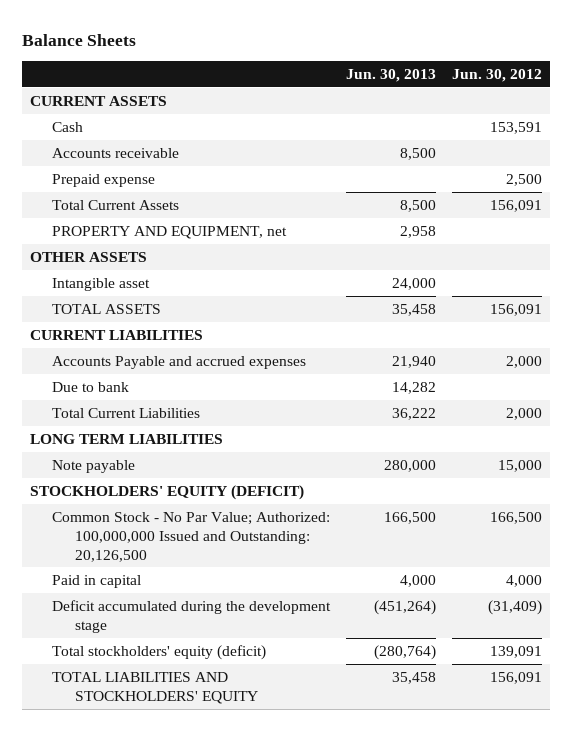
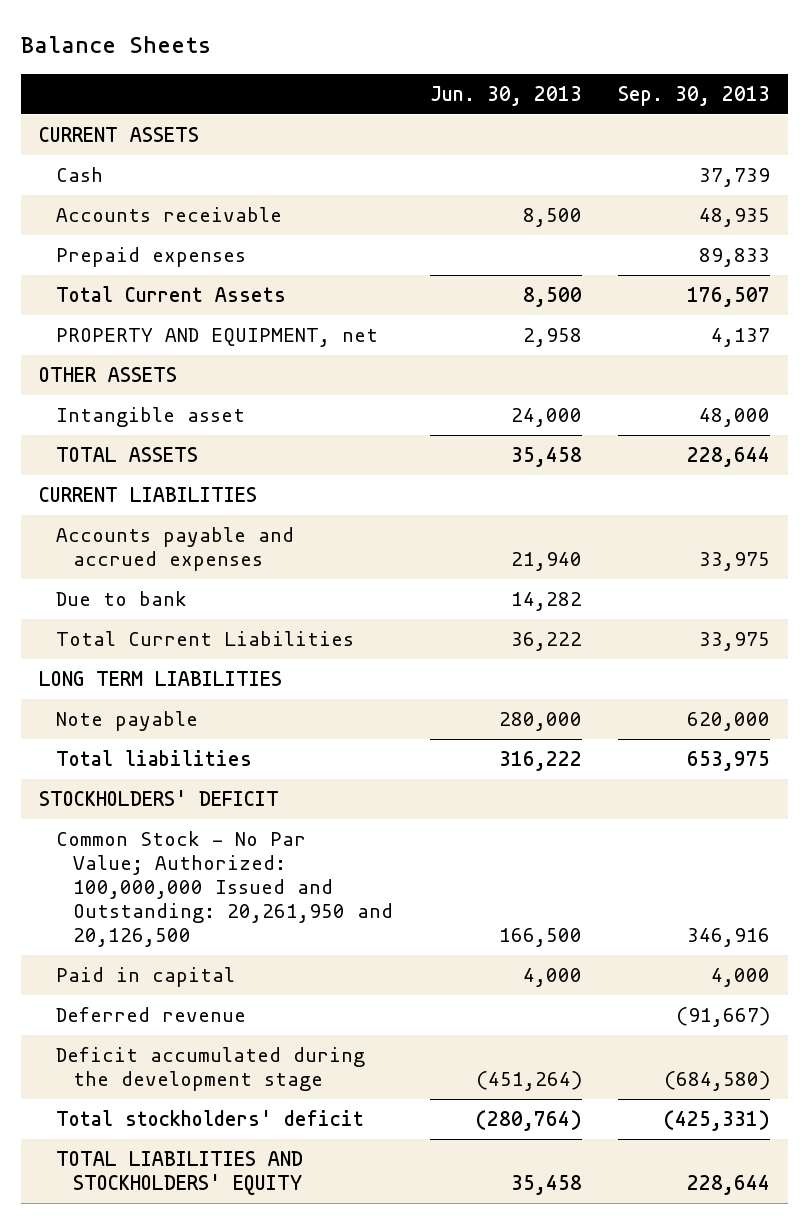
[452,68,543,82] Jun. 30, 2012 -> none
none -> [618,85,771,106] Sep. 30, 2013
[52,173,156,187] Prepaid expense -> none
none -> [56,247,247,268] Prepaid expenses
[52,355,307,369] Accounts Payable and accrued expenses -> [56,527,295,572] Accounts payable and accrued expenses
none -> [56,750,253,767] Total liabilities
[29,484,304,500] STOCKHOLDERS' EQUITY (DEFICIT) -> [39,790,280,807] STOCKHOLDERS' DEFICIT
[52,511,331,562] Common Stock - No Par Value; Authorized: 100,000,000 Issued and Outstanding: 20,126,500 -> [56,831,394,947] Common Stock - No Par Value; Authorized: 100,000,000 Issued and Outstanding: 20,261,950 and 20,126,500
none -> [56,1007,247,1023] Deferred revenue
[52,644,267,660] Total stockholders' equity (deficit) -> [56,1110,365,1127] Total stockholders' deficit

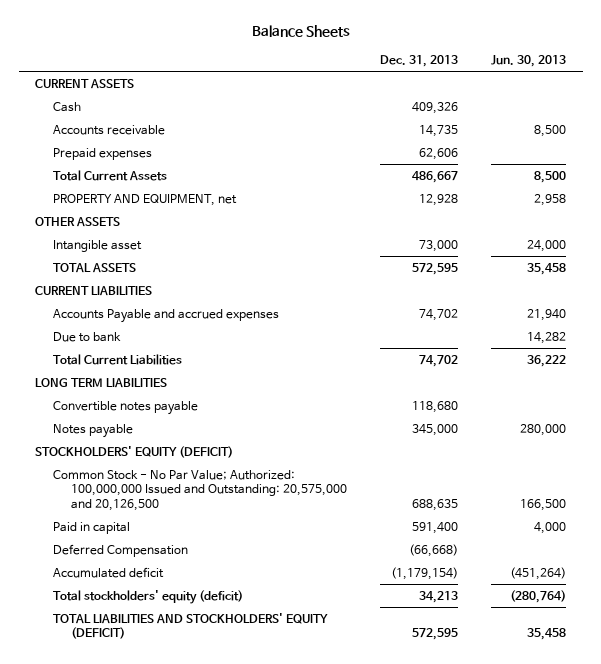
[618,85,771,106] Sep. 30, 2013 -> none
none -> [379,54,458,67] Dec. 31, 2013
[56,527,295,572] Accounts payable and accrued expenses -> [52,308,279,323] Accounts Payable and accrued expenses
[56,750,253,767] Total liabilities -> none
none -> [52,400,198,415] Convertible notes payable
[56,711,199,732] Note payable -> [52,423,133,438] Notes payable
[39,790,280,807] STOCKHOLDERS' DEFICIT -> [35,445,234,458] STOCKHOLDERS' EQUITY (DEFICIT)
[56,831,394,947] Common Stock - No Par Value; Authorized: 100,000,000 Issued and Outstanding: 20,261,950 and 20,126,500 -> [52,469,347,512] Common Stock - No Par Value; Authorized: 100,000,000 Issued and Outstanding: 20,575,000 and 20,126,500
[56,1007,247,1023] Deferred revenue -> none
none -> [52,543,188,557] Deferred Compensation
[56,1047,366,1092] Deficit accumulated during the development stage -> [52,566,164,578] Accumulated deficit
[56,1110,365,1127] Total stockholders' deficit -> [52,589,243,604] Total stockholders' equity (deficit)
[56,1151,304,1196] TOTAL LIABILITIES AND STOCKHOLDERS' EQUITY -> [52,612,328,640] TOTAL LIABILITIES AND STOCKHOLDERS' EQUITY (DEFICIT)

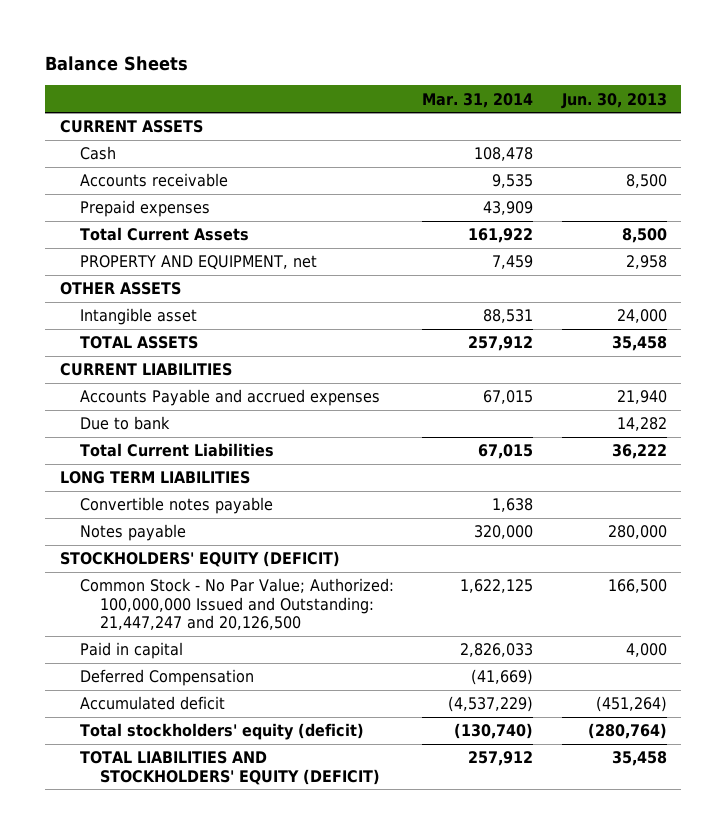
[379,54,458,67] Dec. 31, 2013 -> none
none -> [422,92,534,108] Mar. 31, 2014
[52,469,347,512] Common Stock - No Par Value; Authorized: 100,000,000 Issued and Outstanding: 20,575,000 and 20,126,500 -> [79,578,394,631] Common Stock - No Par Value; Authorized: 100,000,000 Issued and Outstanding: 21,447,247 and 20,126,500

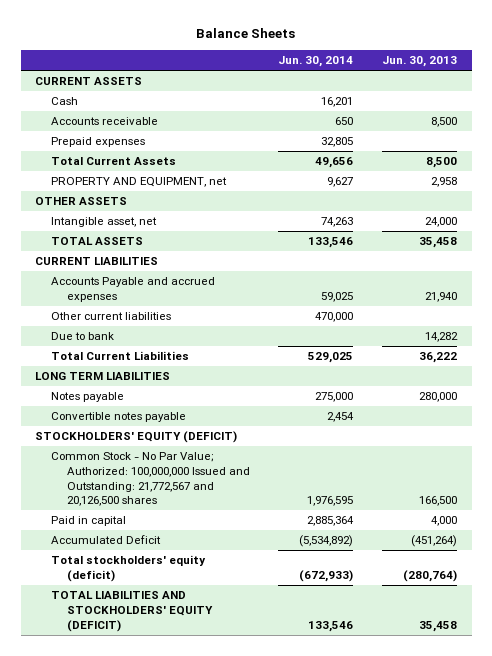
[422,92,534,108] Mar. 31, 2014 -> none
none -> [278,55,354,67] Jun. 30, 2014
[79,308,197,326] Intangible asset -> [50,217,157,228] Intangible asset, net
none -> [50,312,171,321] Other current liabilities
[79,497,273,515] Convertible notes payable -> [50,412,186,423] Convertible notes payable
[79,578,394,631] Common Stock - No Par Value; Authorized: 100,000,000 Issued and Outstanding: 21,447,247 and 20,126,500 -> [50,452,250,507] Common Stock - No Par Value; Authorized: 100,000,000 Issued and Outstanding: 21,772,567 and 20,126,500 shares
[79,669,254,687] Deferred Compensation -> none
[79,696,225,711] Accumulated deficit -> [50,535,161,545] Accumulated Deficit

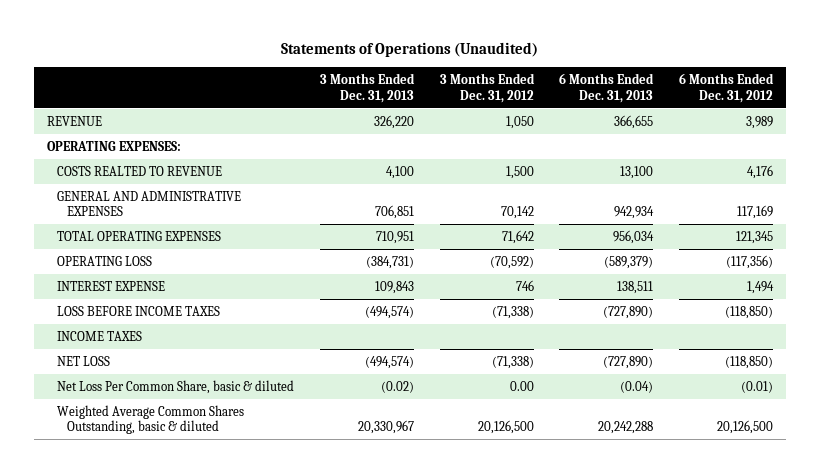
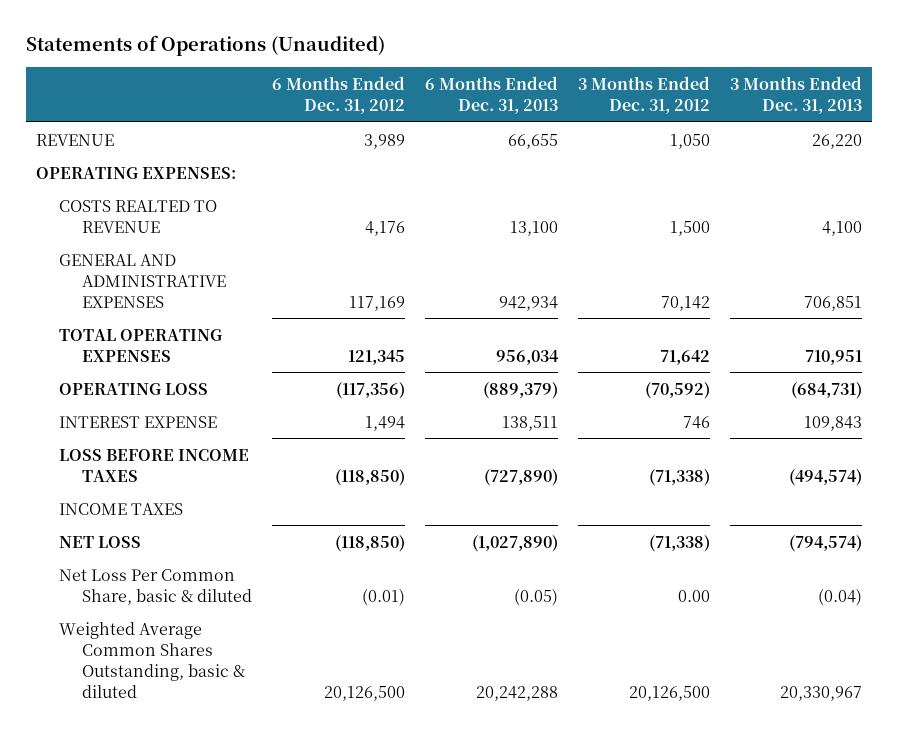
[373,114,414,129] 326,220 -> [812,133,863,149] 26,220
[614,114,654,129] 366,655 -> [508,133,559,149] 66,655
[365,255,414,269] (384,731) -> [791,381,863,399] (684,731)
[604,255,654,269] (589,379) -> [483,381,559,399] (889,379)
[364,355,414,369] (494,574) -> [789,534,863,552] (794,574)
[603,355,654,369] (727,890) -> [472,534,559,552] (1,027,890)
[380,380,414,393] (0.02) -> [818,588,863,606] (0.04)
[620,380,654,393] (0.04) -> [514,588,559,606] (0.05)

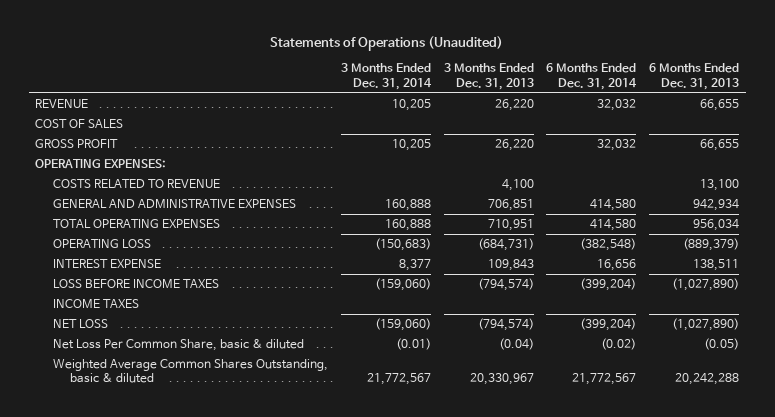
[272,76,406,115] 6 Months Ended Dec. 31, 2012 -> none
[578,76,711,115] 3 Months Ended Dec. 31, 2012 -> none
none -> [340,63,432,90] 3 Months Ended Dec. 31, 2014
none -> [546,63,638,90] 6 Months Ended Dec. 31, 2014
none -> [35,119,124,129] COST OF SALES
none -> [35,139,119,149] GROSS PROFIT
[58,199,217,233] COSTS REALTED TO REVENUE -> [52,179,220,189] COSTS RELATED TO REVENUE
[484,468,559,486] (727,890) -> [672,278,740,292] (1,027,890)
[789,468,863,486] (494,574) -> [477,278,534,292] (794,574)

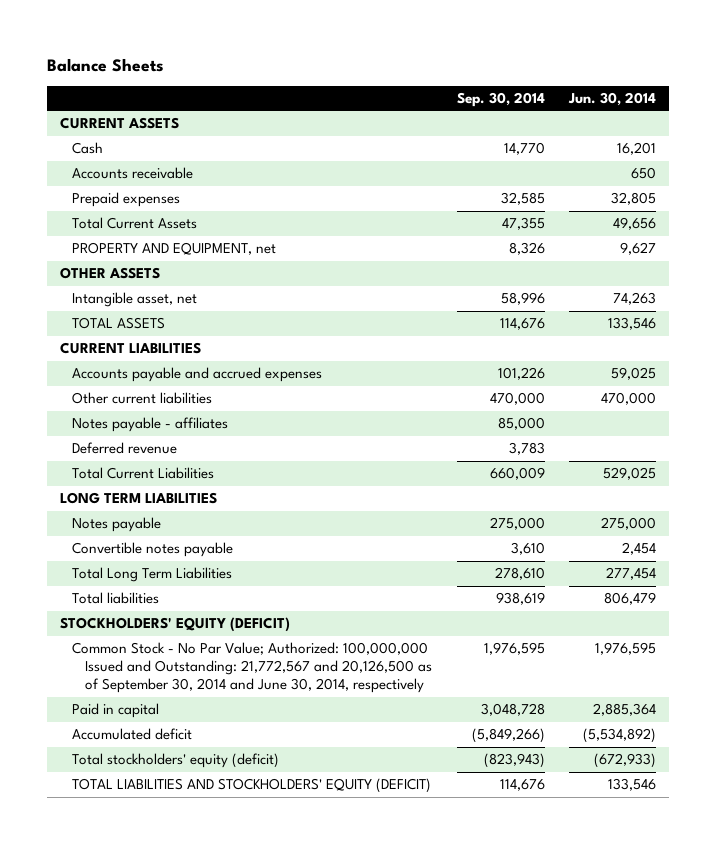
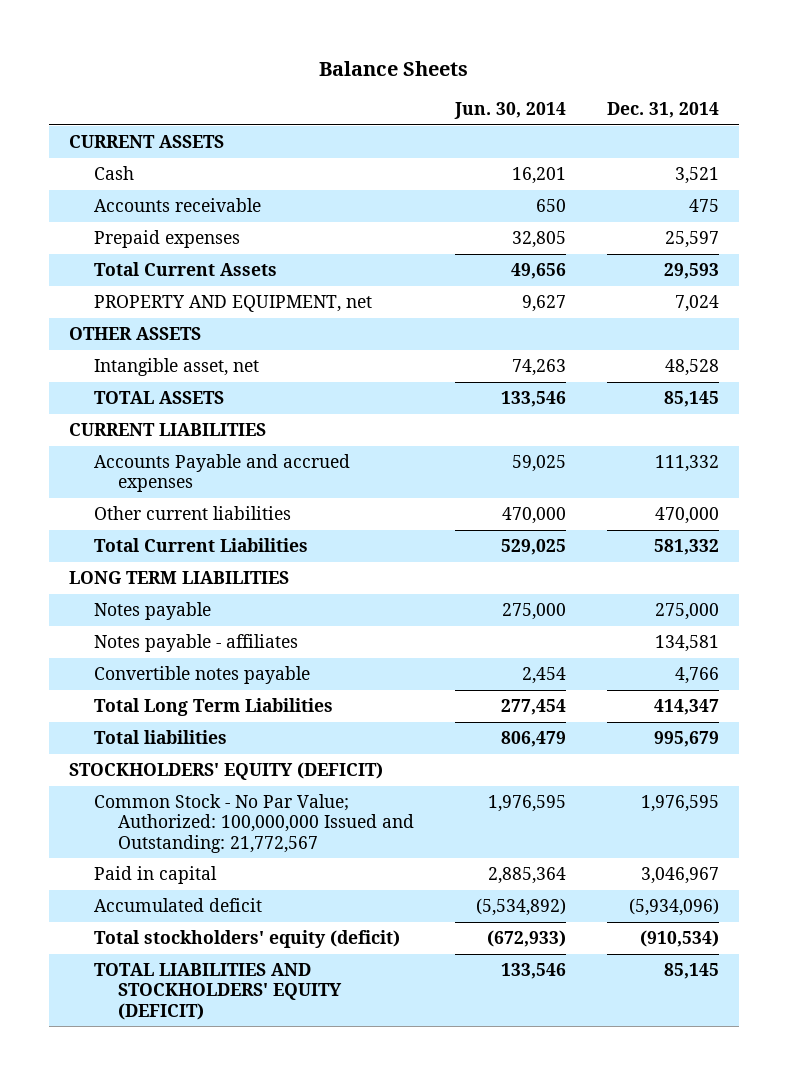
[456,91,545,107] Sep. 30, 2014 -> none
none -> [606,102,719,119] Dec. 31, 2014
[72,367,323,383] Accounts payable and accrued expenses -> [93,454,350,493] Accounts Payable and accrued expenses
[72,442,178,455] Deferred revenue -> none
[72,417,229,433] Notes payable - affiliates -> [93,634,298,653] Notes payable - affiliates
[72,642,432,694] Common Stock - No Par Value; Authorized: 100,000,000 Issued and Outstanding: 21,772,567 and 20,126,500 as of September 30, 2014 and June 30, 2014, respectively -> [93,794,415,853] Common Stock - No Par Value; Authorized: 100,000,000 Issued and Outstanding: 21,772,567

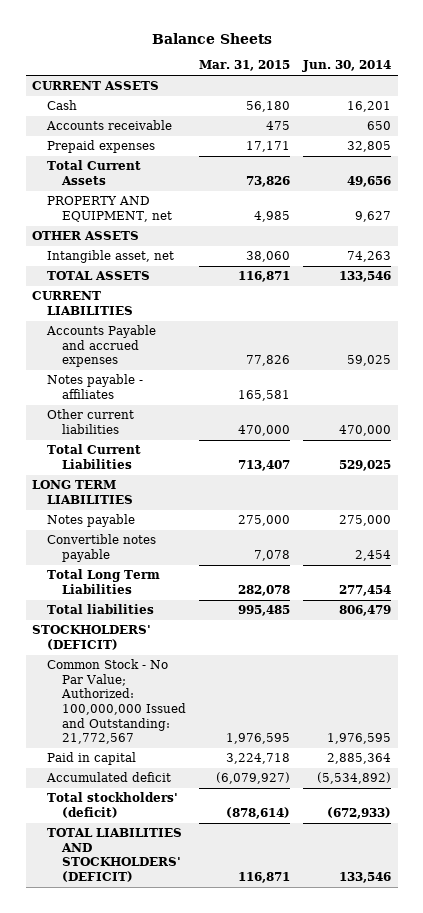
[606,102,719,119] Dec. 31, 2014 -> none
none -> [199,60,291,72] Mar. 31, 2015
[93,634,298,653] Notes payable - affiliates -> [47,374,144,399] Notes payable - affiliates
[69,762,384,781] STOCKHOLDERS' EQUITY (DEFICIT) -> [32,625,152,650] STOCKHOLDERS' (DEFICIT)
[93,930,400,949] Total stockholders' equity (deficit) -> [47,792,179,818] Total stockholders' (deficit)
[93,963,343,1020] TOTAL LIABILITIES AND STOCKHOLDERS' EQUITY (DEFICIT) -> [47,828,183,883] TOTAL LIABILITIES AND STOCKHOLDERS' (DEFICIT)

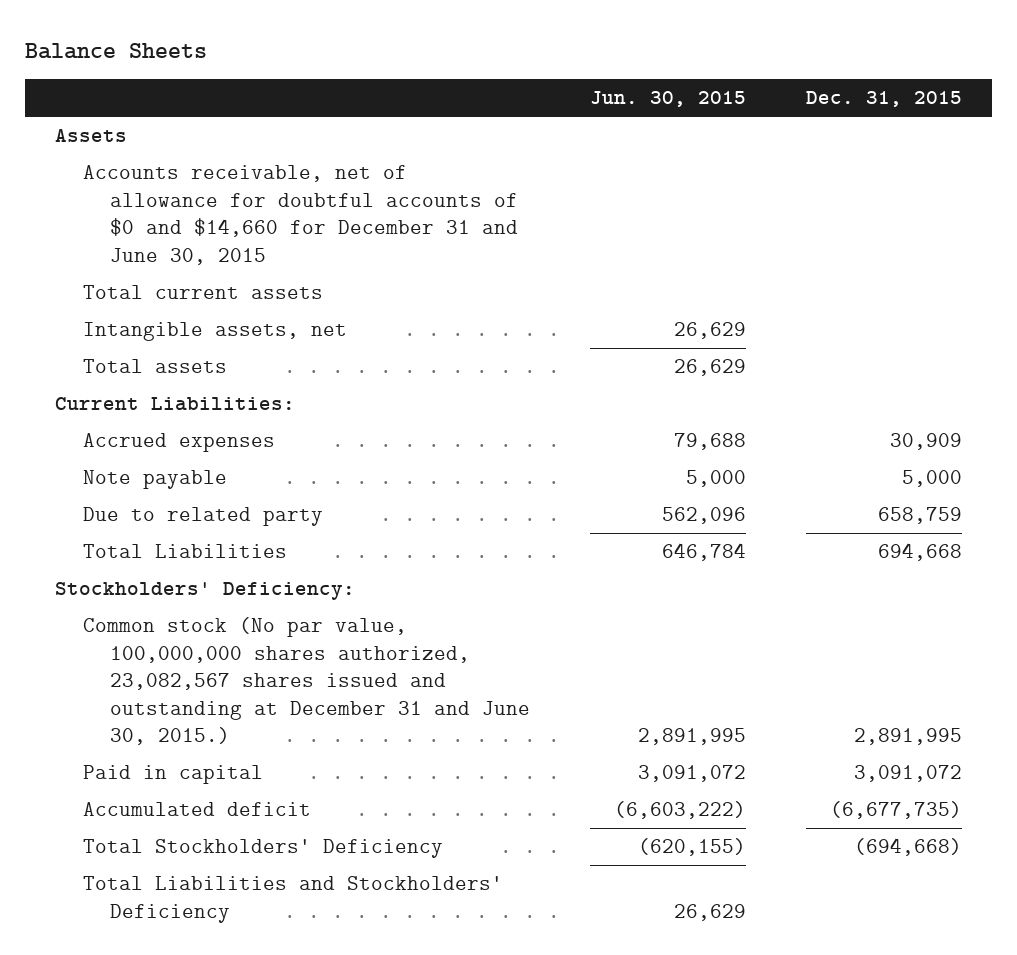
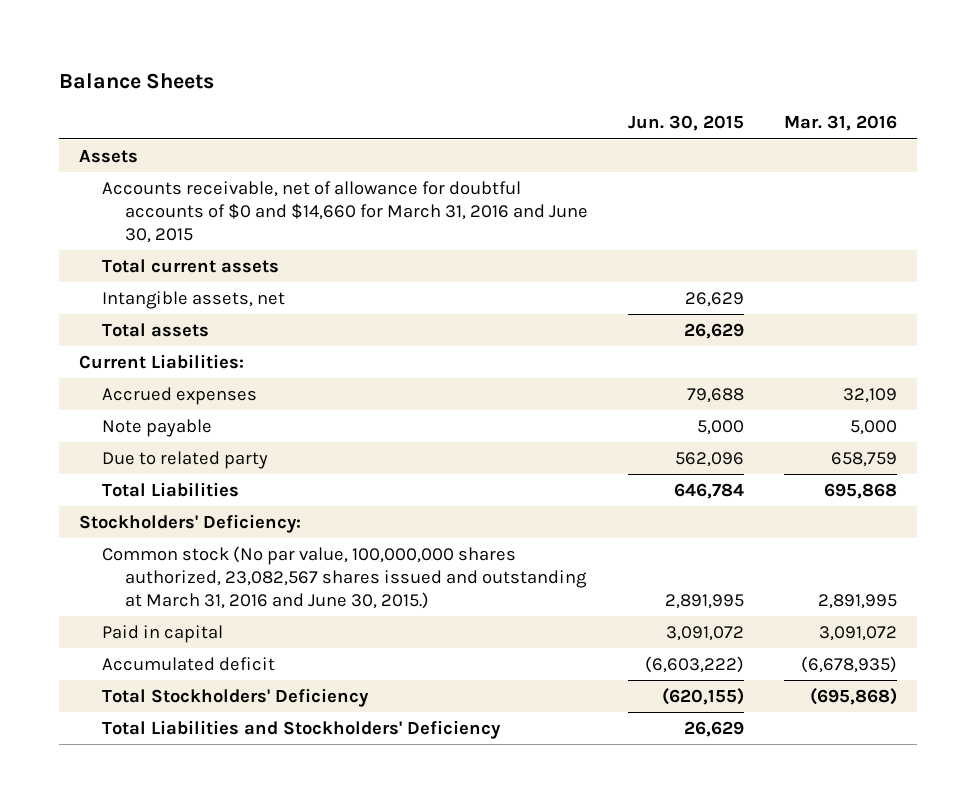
[805,91,962,108] Dec. 31, 2015 -> none
none -> [784,115,898,132] Mar. 31, 2016
[82,164,519,265] Accounts receivable, net of allowance for doubtful accounts of $0 and $14,660 for December 31 and June 30, 2015 -> [101,181,588,243] Accounts receivable, net of allowance for doubtful accounts of $0 and $14,660 for March 31, 2016 and June 30, 2015
[82,616,531,746] Common stock (No par value, 100,000,000 shares authorized, 23,082,567 shares issued and outstanding at December 31 and June 30, 2015.) -> [101,546,587,609] Common stock (No par value, 100,000,000 shares authorized, 23,082,567 shares issued and outstanding at March 31, 2016 and June 30, 2015.)

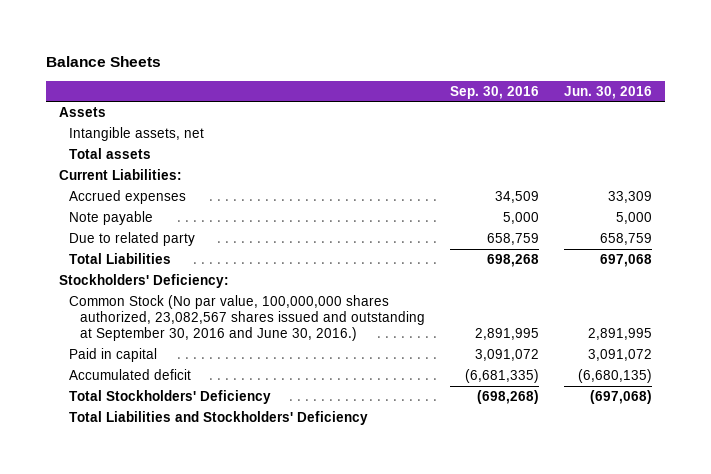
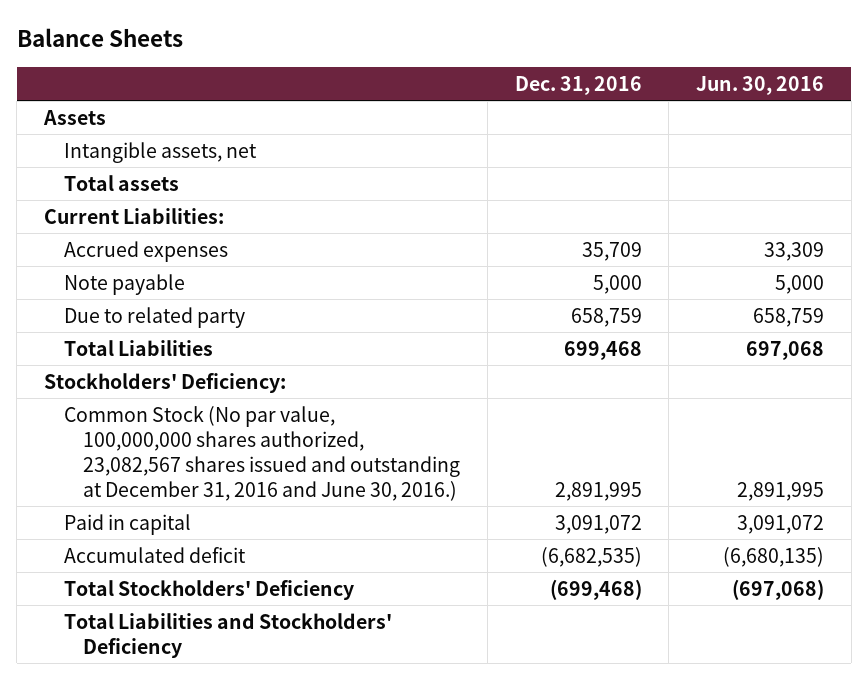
[450,85,540,99] Sep. 30, 2016 -> none
none -> [514,75,642,95] Dec. 31, 2016
[69,295,425,341] Common Stock (No par value, 100,000,000 shares authorized, 23,082,567 shares issued and outstanding at September 30, 2016 and June 30, 2016.) -> [63,405,461,501] Common Stock (No par value, 100,000,000 shares authorized, 23,082,567 shares issued and outstanding at December 31, 2016 and June 30, 2016.)

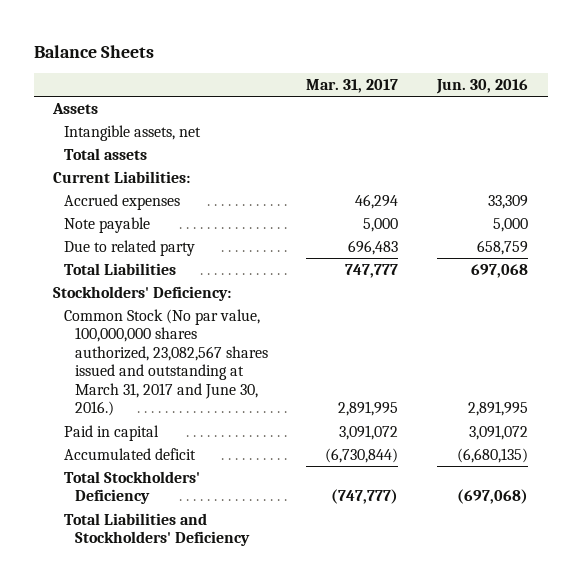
[514,75,642,95] Dec. 31, 2016 -> none
none -> [306,79,399,94] Mar. 31, 2017
[63,405,461,501] Common Stock (No par value, 100,000,000 shares authorized, 23,082,567 shares issued and outstanding at December 31, 2016 and June 30, 2016.) -> [63,308,268,417] Common Stock (No par value, 100,000,000 shares authorized, 23,082,567 shares issued and outstanding at March 31, 2017 and June 30, 2016.)

